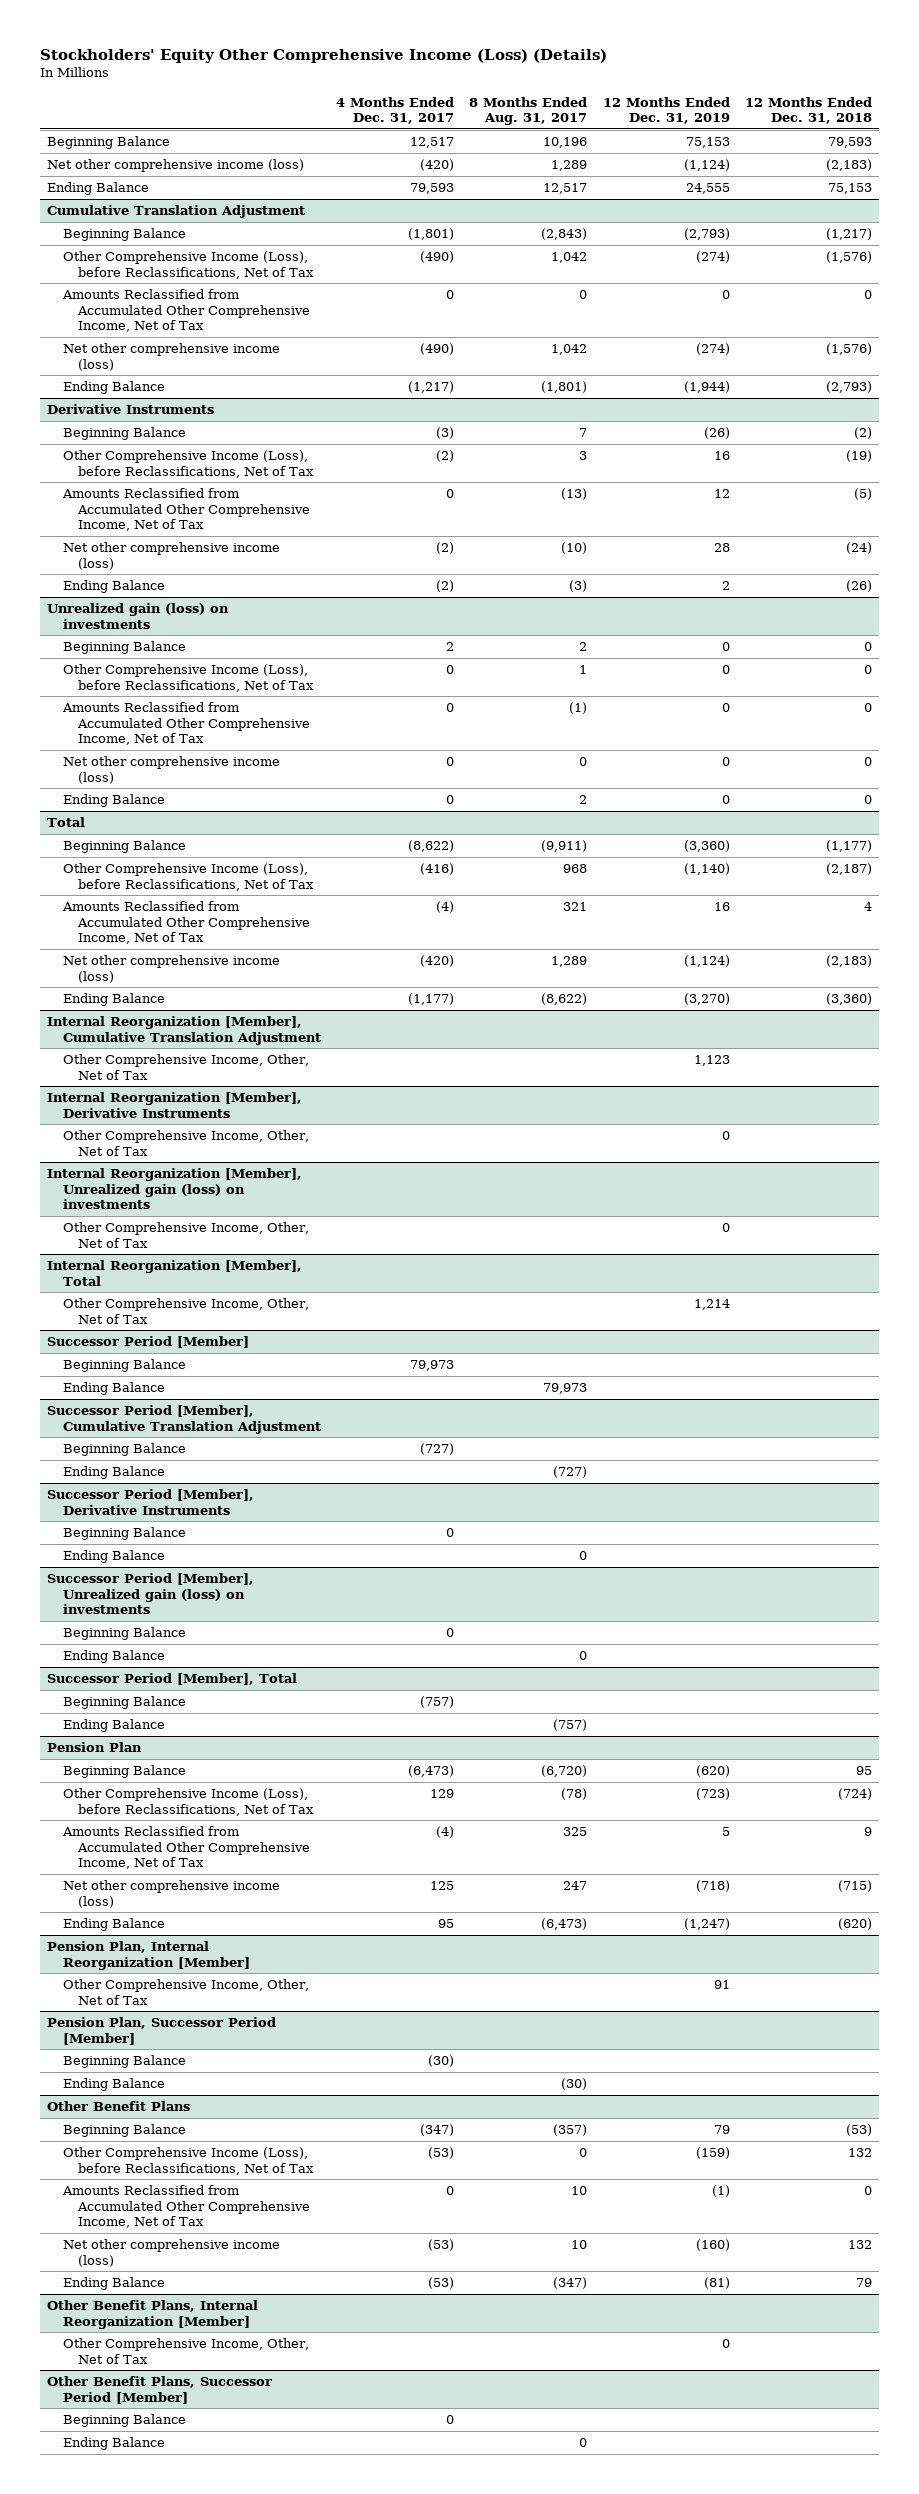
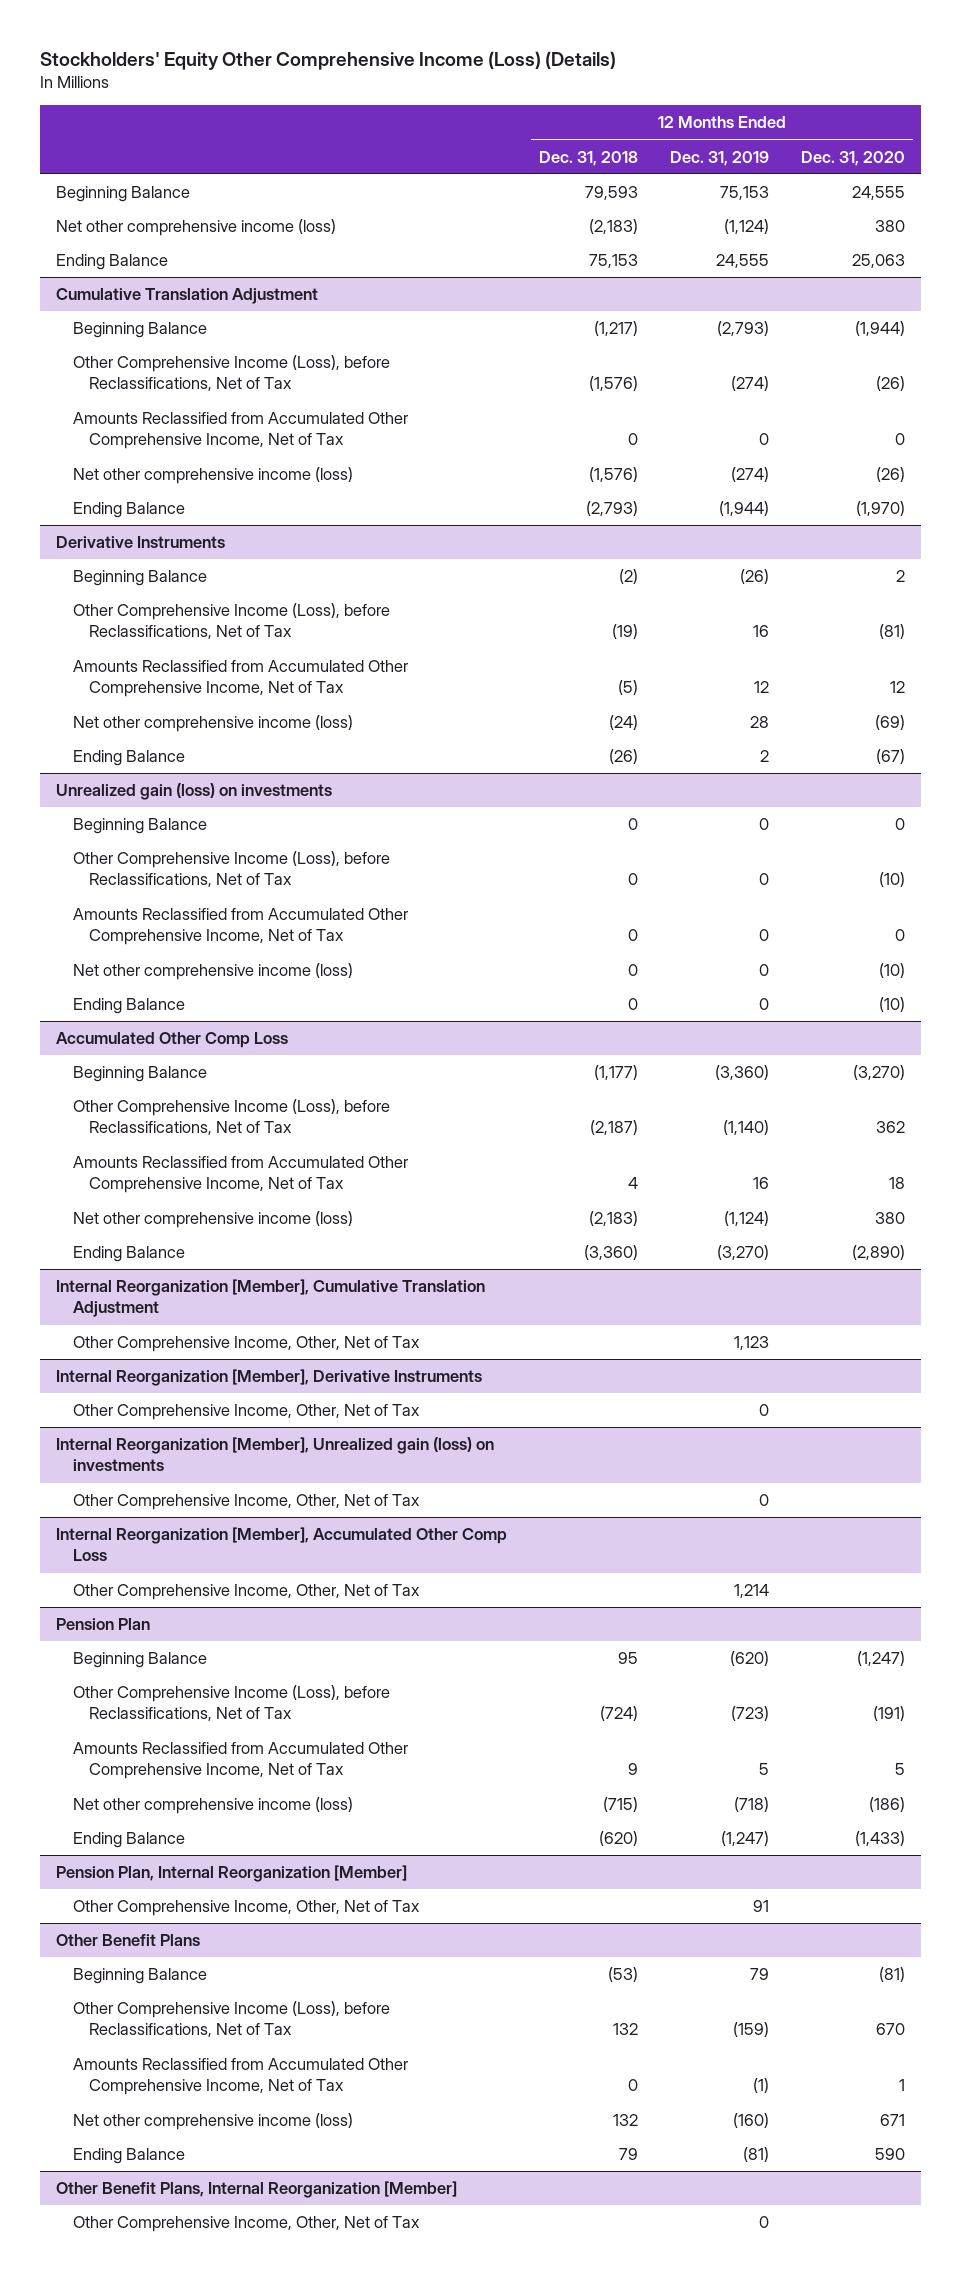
[335,96,454,124] 4 Months Ended Dec. 31, 2017 -> none
[469,96,588,125] 8 Months Ended Aug. 31, 2017 -> none
none -> [800,150,905,166] Dec. 31, 2020
[47,817,86,828] Total -> [56,1032,289,1049] Accumulated Other Comp Loss
[47,1260,303,1286] Internal Reorganization [Member], Total -> none
none -> [56,1527,508,1562] Internal Reorganization [Member], Accumulated Other Comp Loss
[47,1336,250,1349] Successor Period [Member] -> none
[62,1359,186,1373] Beginning Balance -> none
[62,1382,165,1396] Ending Balance -> none
[47,1405,321,1434] Successor Period [Member], Cumulative Translation Adjustment -> none
[62,1443,186,1457] Beginning Balance -> none
[62,1466,165,1480] Ending Balance -> none
[47,1489,255,1515] Successor Period [Member], Derivative Instruments -> none
[62,1527,186,1541] Beginning Balance -> none
[62,1550,165,1564] Ending Balance -> none
[47,1573,255,1614] Successor Period [Member], Unrealized gain (loss) on investments -> none
[62,1627,186,1641] Beginning Balance -> none
[62,1650,165,1664] Ending Balance -> none
[47,1673,298,1686] Successor Period [Member], Total -> none
[62,1696,186,1710] Beginning Balance -> none
[62,1719,165,1733] Ending Balance -> none
[47,2017,277,2045] Pension Plan, Successor Period [Member] -> none
[62,2055,186,2069] Beginning Balance -> none
[62,2078,165,2092] Ending Balance -> none
[47,2376,273,2404] Other Benefit Plans, Successor Period [Member] -> none
[62,2414,186,2428] Beginning Balance -> none
[62,2437,165,2451] Ending Balance -> none

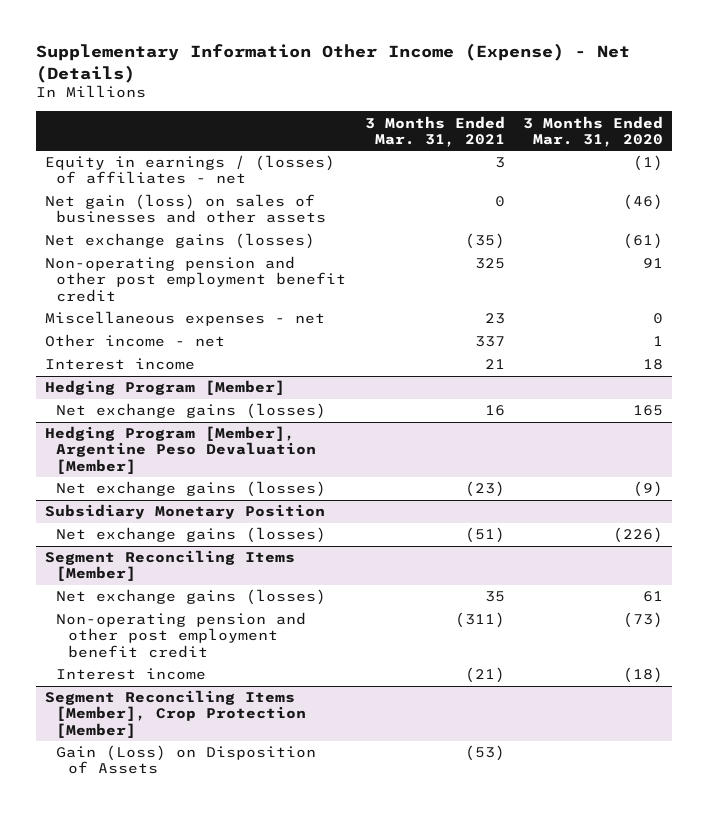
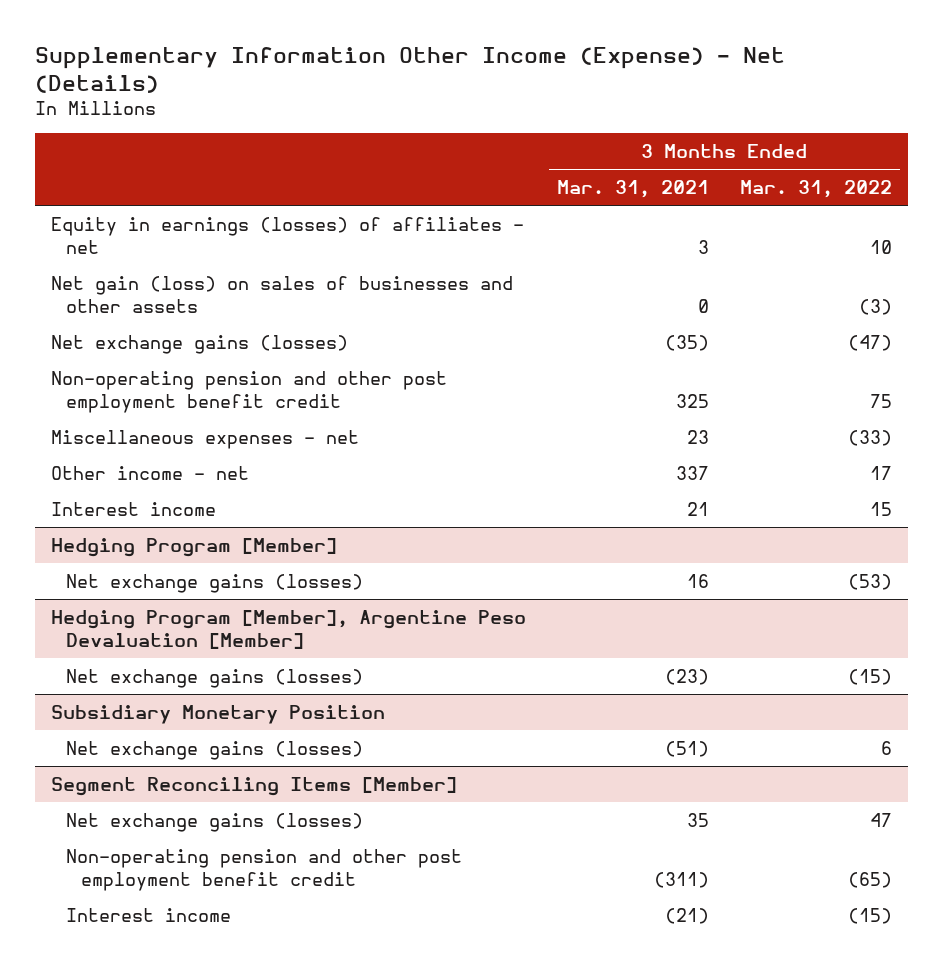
[522,115,663,147] 3 Months Ended Mar. 31, 2020 -> none
none -> [740,180,893,199] Mar. 31, 2022
[44,155,335,185] Equity in earnings / (losses) of affiliates - net -> [50,216,524,254] Equity in earnings (losses) of affiliates - net
[44,690,307,738] Segment Reconciling Items [Member], Crop Protection [Member] -> none
[56,745,317,775] Gain (Loss) on Disposition of Assets -> none

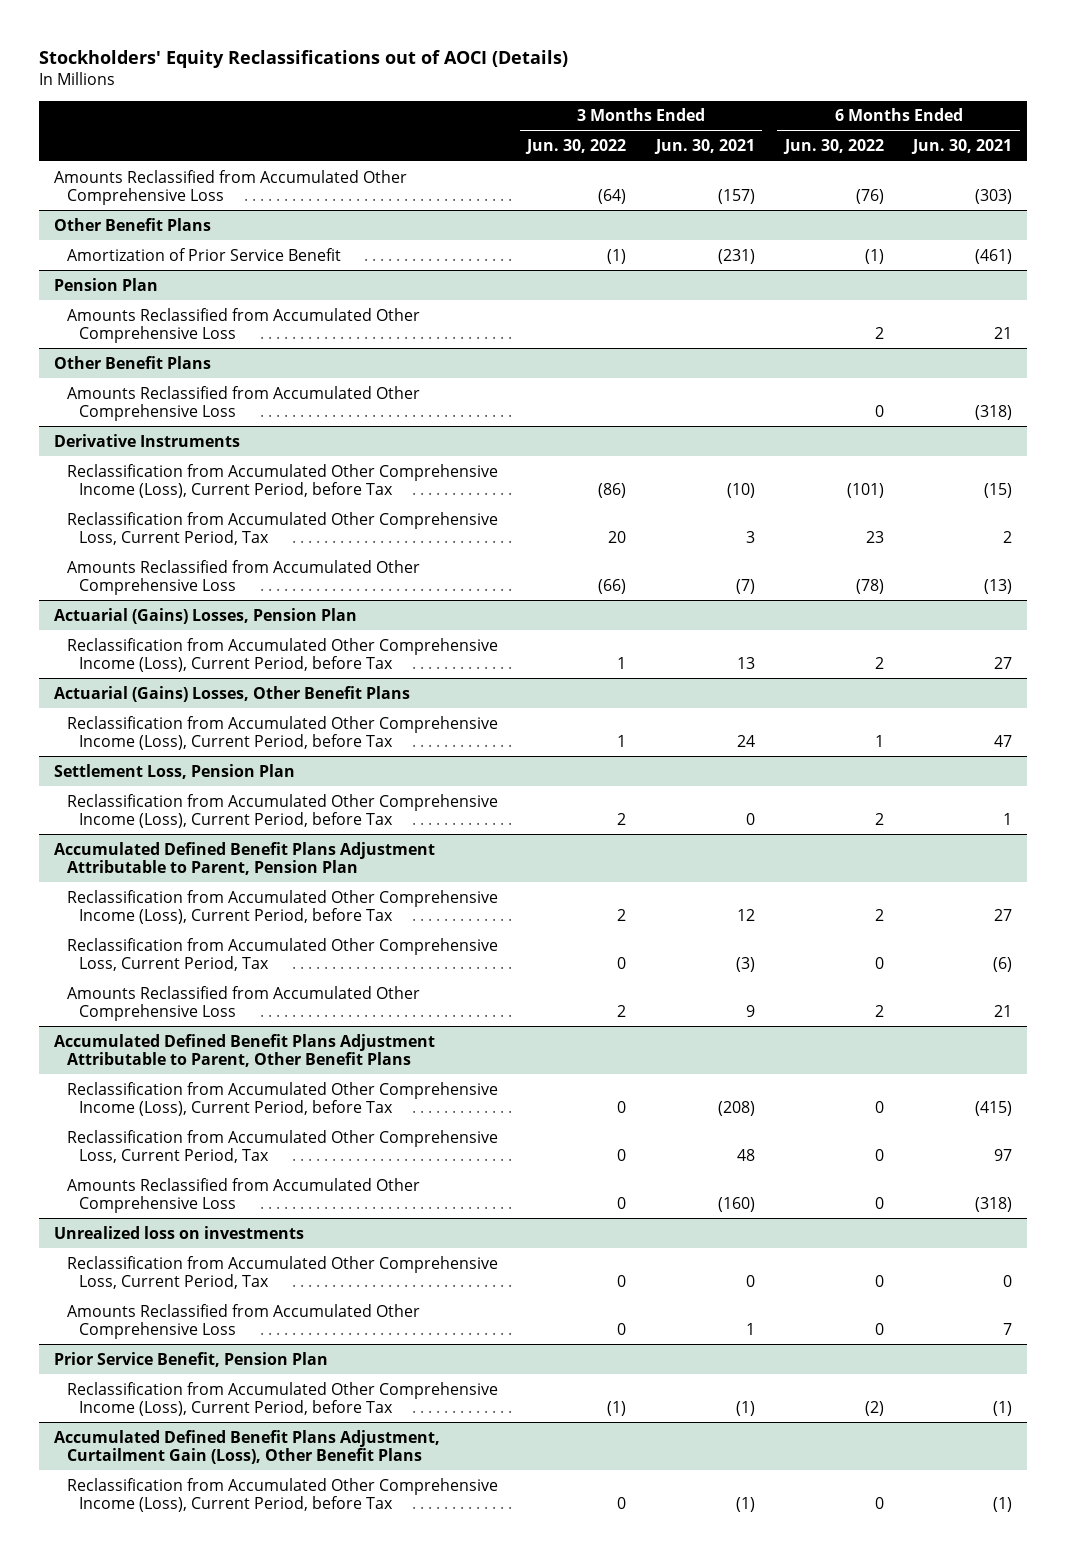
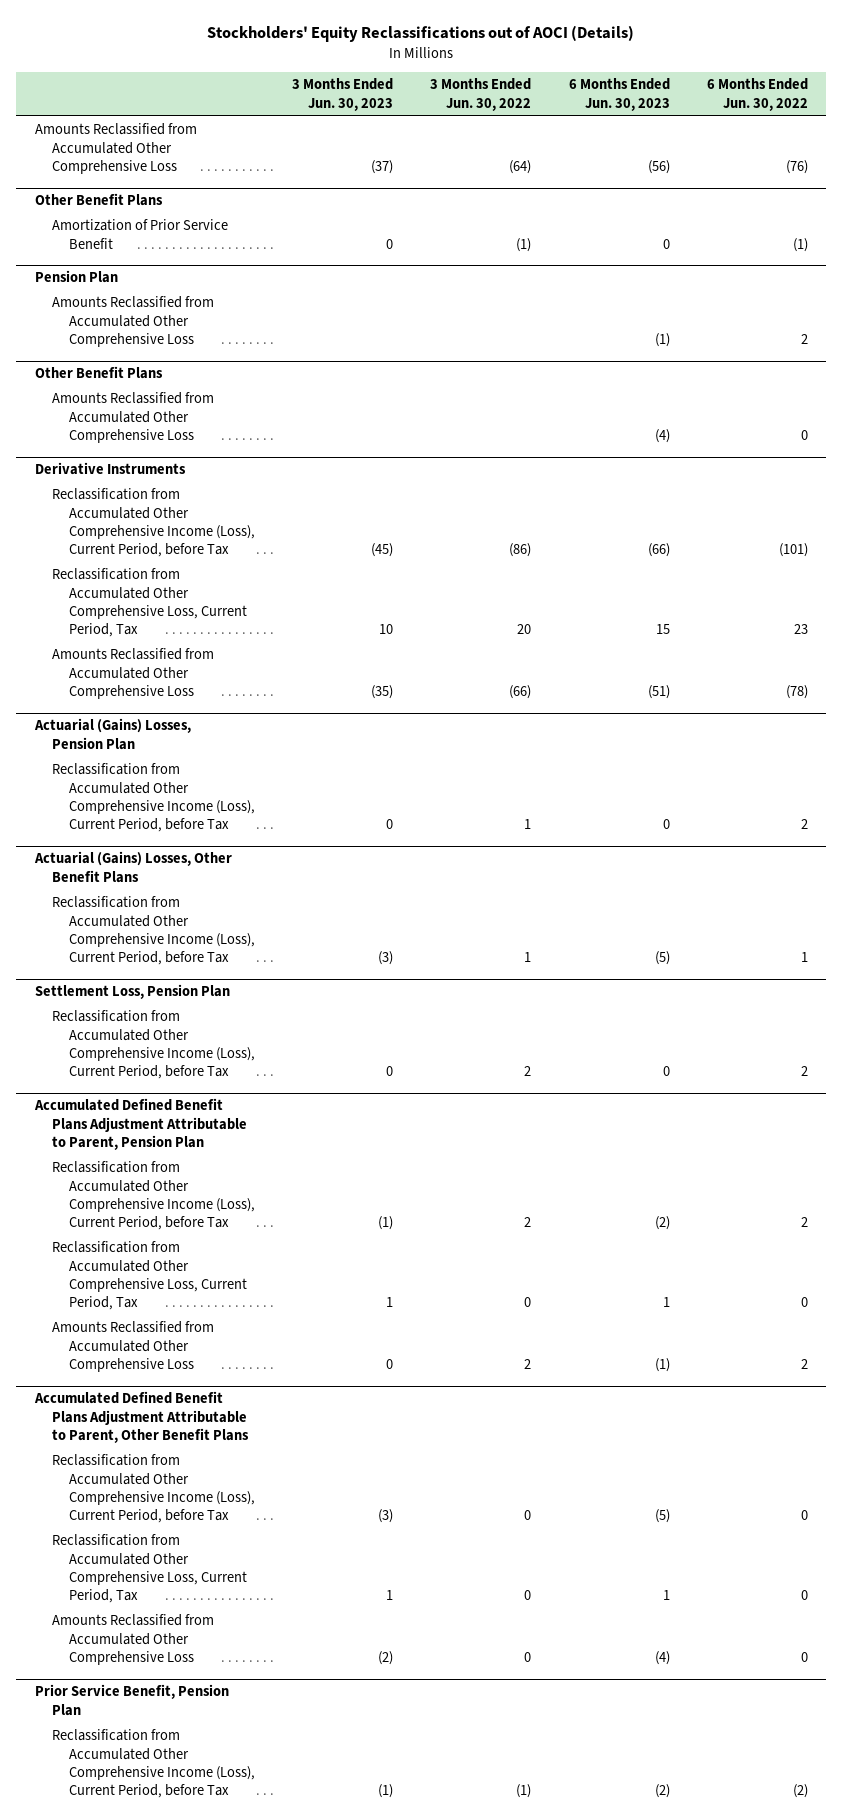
[653,139,755,155] Jun. 30, 2021 -> none
[911,139,1013,155] Jun. 30, 2021 -> none
none -> [292,78,394,111] 3 Months Ended Jun. 30, 2023
none -> [568,78,670,111] 6 Months Ended Jun. 30, 2023
[54,1225,305,1239] Unrealized loss on investments -> none
[66,1255,498,1289] Reclassification from Accumulated Other Comprehensive Loss, Current Period, Tax -> none
[66,1303,420,1339] Amounts Reclassified from Accumulated Other Comprehensive Loss -> none
[54,1429,441,1464] Accumulated Defined Benefit Plans Adjustment, Curtailment Gain (Loss), Other Benefit Plans -> none
[66,1477,498,1512] Reclassification from Accumulated Other Comprehensive Income (Loss), Current Period, before Tax -> none

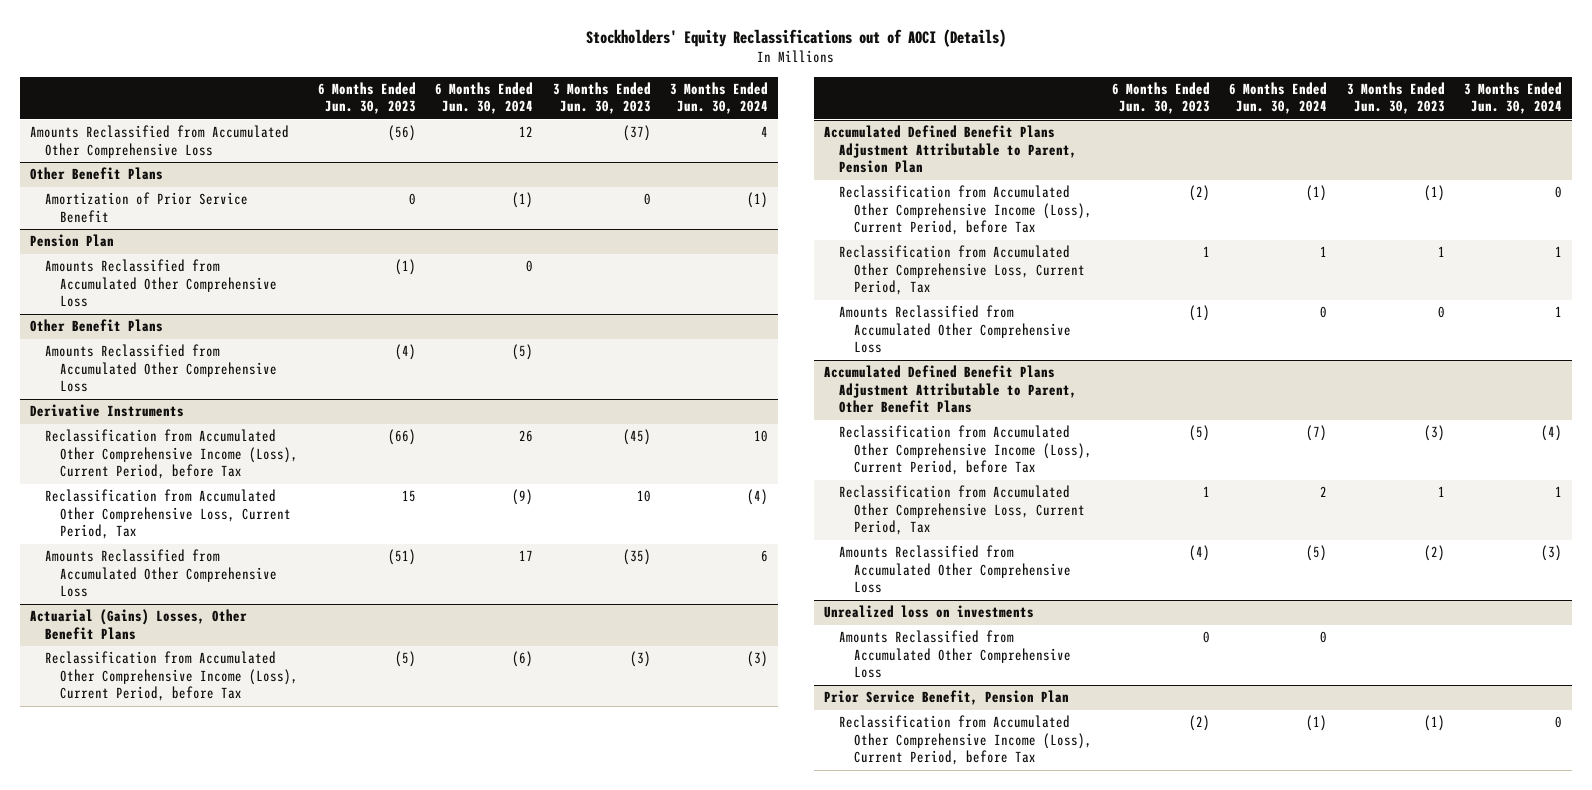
[430,78,532,111] 3 Months Ended Jun. 30, 2022 -> none
[706,78,808,111] 6 Months Ended Jun. 30, 2022 -> none
none -> [435,81,534,115] 6 Months Ended Jun. 30, 2024
none -> [670,81,769,115] 3 Months Ended Jun. 30, 2024
[33,718,191,750] Actuarial (Gains) Losses, Pension Plan -> none
[51,763,256,833] Reclassification from Accumulated Other Comprehensive Income (Loss), Current Period, before Tax -> none
[34,984,230,1000] Settlement Loss, Pension Plan -> none
[51,1010,256,1080] Reclassification from Accumulated Other Comprehensive Income (Loss), Current Period, before Tax -> none
none -> [824,605,1035,619] Unrealized loss on investments
none -> [839,630,1072,679] Amounts Reclassified from Accumulated Other Comprehensive Loss

